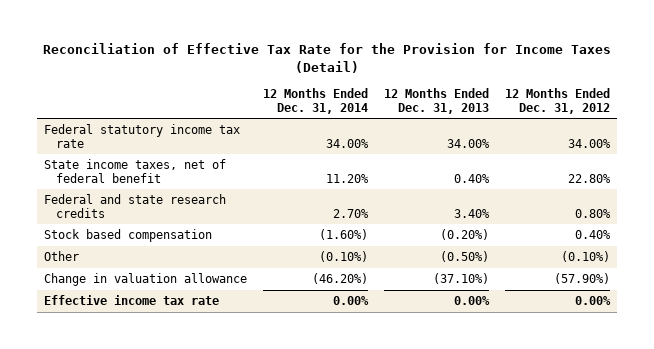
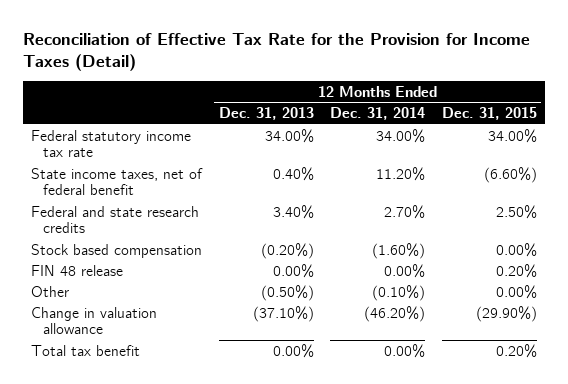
[504,87,610,114] 12 Months Ended Dec. 31, 2012 -> none
none -> [441,107,537,121] Dec. 31, 2015
none -> [30,264,123,276] FIN 48 release
[44,294,220,305] Effective income tax rate -> [30,344,140,356] Total tax benefit

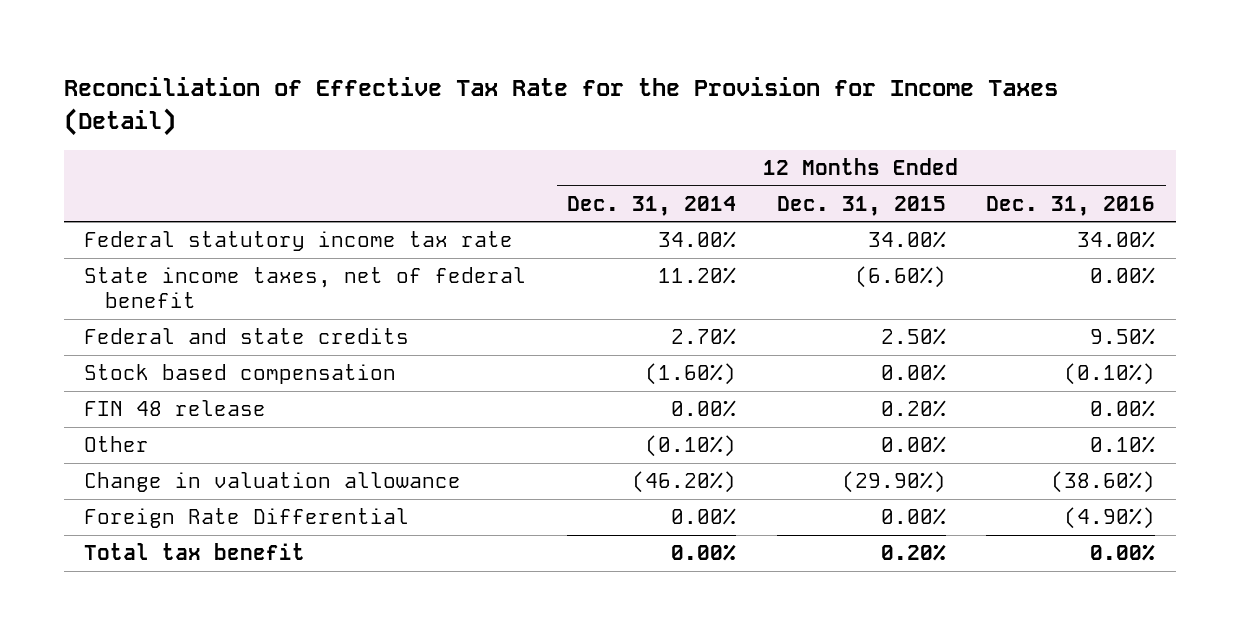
[218,107,314,121] Dec. 31, 2013 -> none
none -> [986,195,1156,216] Dec. 31, 2016
[30,205,199,234] Federal and state research credits -> [83,328,409,345] Federal and state credits
none -> [83,508,409,529] Foreign Rate Differential

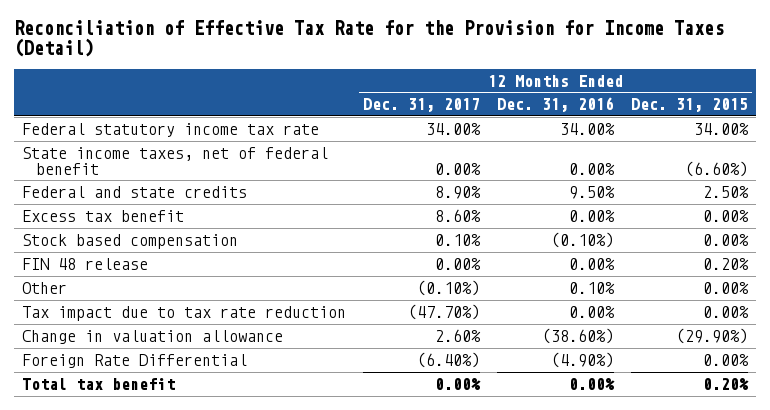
[566,195,736,216] Dec. 31, 2014 -> none
none -> [363,98,481,113] Dec. 31, 2017
none -> [22,209,185,222] Excess tax benefit
none -> [22,305,347,321] Tax impact due to tax rate reduction

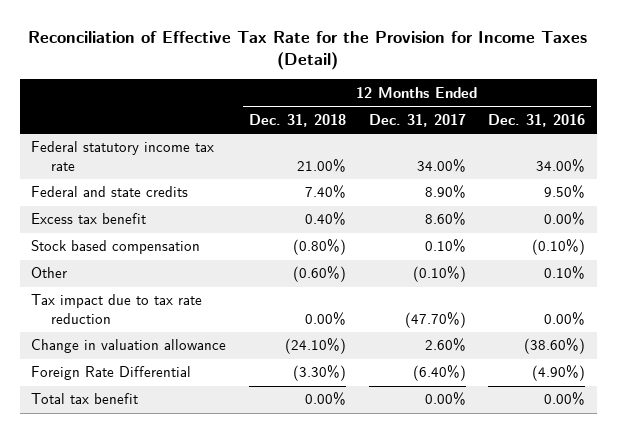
[630,98,748,113] Dec. 31, 2015 -> none
none -> [249,113,347,127] Dec. 31, 2018
[22,146,329,175] State income taxes, net of federal benefit -> none
[22,257,149,270] FIN 48 release -> none

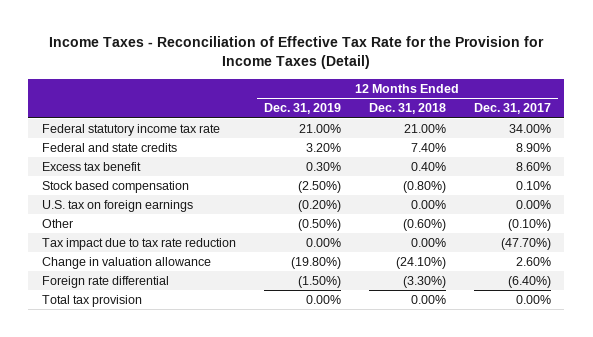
[28,30,588,70] Reconciliation of Effective Tax Rate for the Provision for Income Taxes (Detail) -> [49,36,545,70] Income Taxes - Reconciliation of Effective Tax Rate for the Provision for Income Taxes (Detail)
[488,113,586,127] Dec. 31, 2016 -> none
none -> [263,103,341,115] Dec. 31, 2019
none -> [42,199,194,212] U.S. tax on foreign earnings
[31,366,192,381] Foreign Rate Differential -> [42,275,170,288] Foreign rate differential
[31,393,139,405] Total tax benefit -> [42,294,143,307] Total tax provision

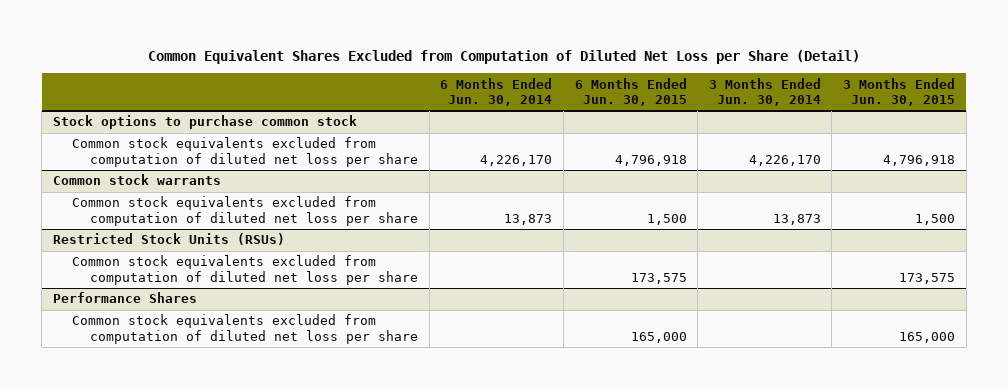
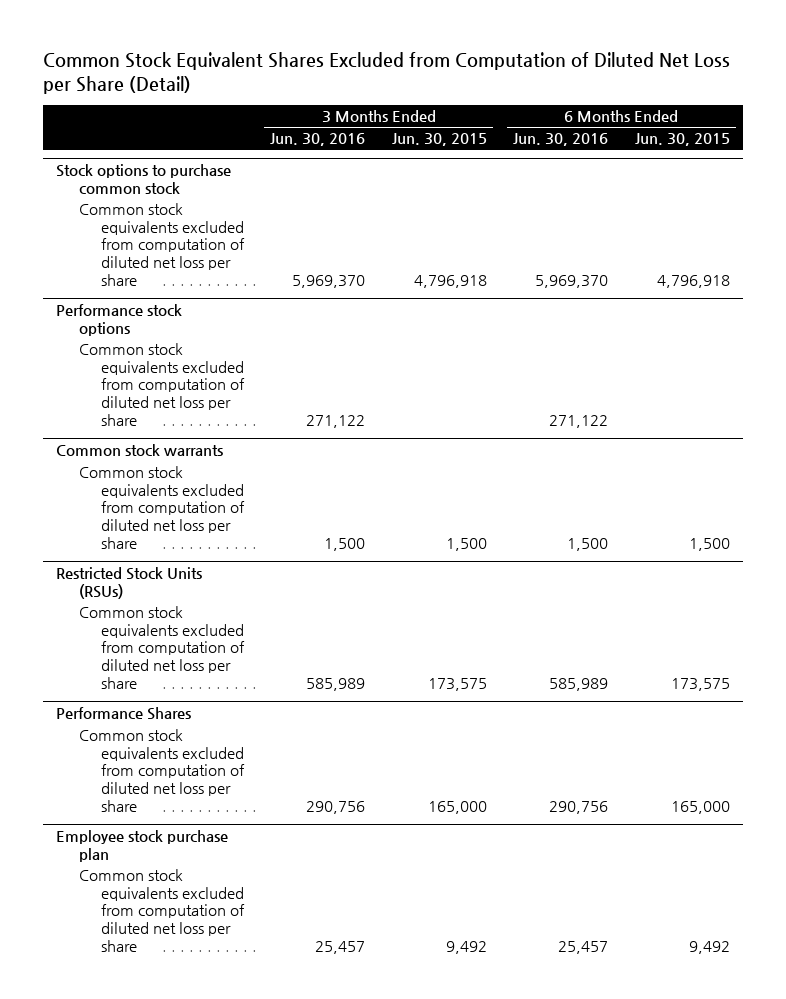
[147,49,860,64] Common Equivalent Shares Excluded from Computation of Diluted Net Loss per Share (Detail) -> [42,52,730,94] Common Stock Equivalent Shares Excluded from Computation of Diluted Net Loss per Share (Detail)
[440,77,553,106] 6 Months Ended Jun. 30, 2014 -> none
[708,77,821,106] 3 Months Ended Jun. 30, 2014 -> none
none -> [270,133,366,147] Jun. 30, 2016
none -> [513,133,609,147] Jun. 30, 2016
none -> [56,304,183,336] Performance stock options
none -> [78,343,245,426] Common stock equivalents excluded from computation of diluted net loss per share
none -> [56,830,229,862] Employee stock purchase plan
none -> [78,869,245,952] Common stock equivalents excluded from computation of diluted net loss per share

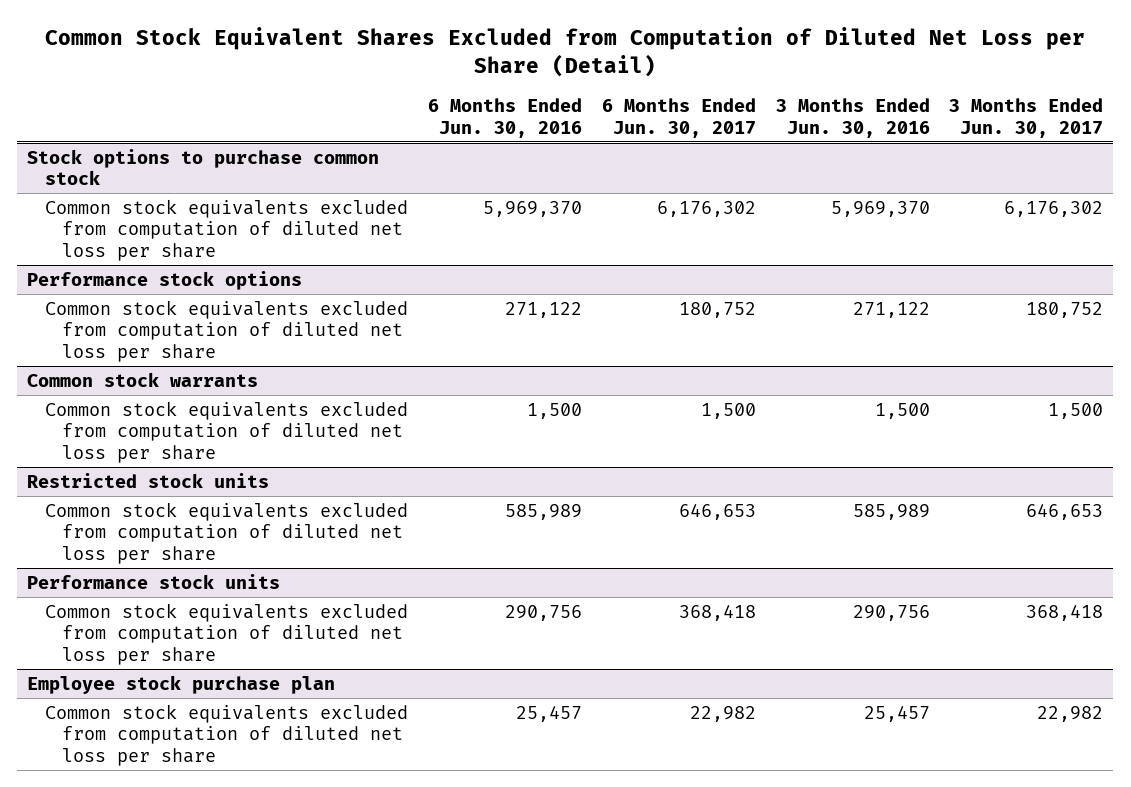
[391,133,487,147] Jun. 30, 2015 -> none
[634,133,730,147] Jun. 30, 2015 -> none
none -> [601,98,756,138] 6 Months Ended Jun. 30, 2017
none -> [949,98,1104,138] 3 Months Ended Jun. 30, 2017
[56,567,203,599] Restricted Stock Units (RSUs) -> [27,472,270,488] Restricted stock units
[56,707,192,721] Performance Shares -> [27,573,281,589] Performance stock units

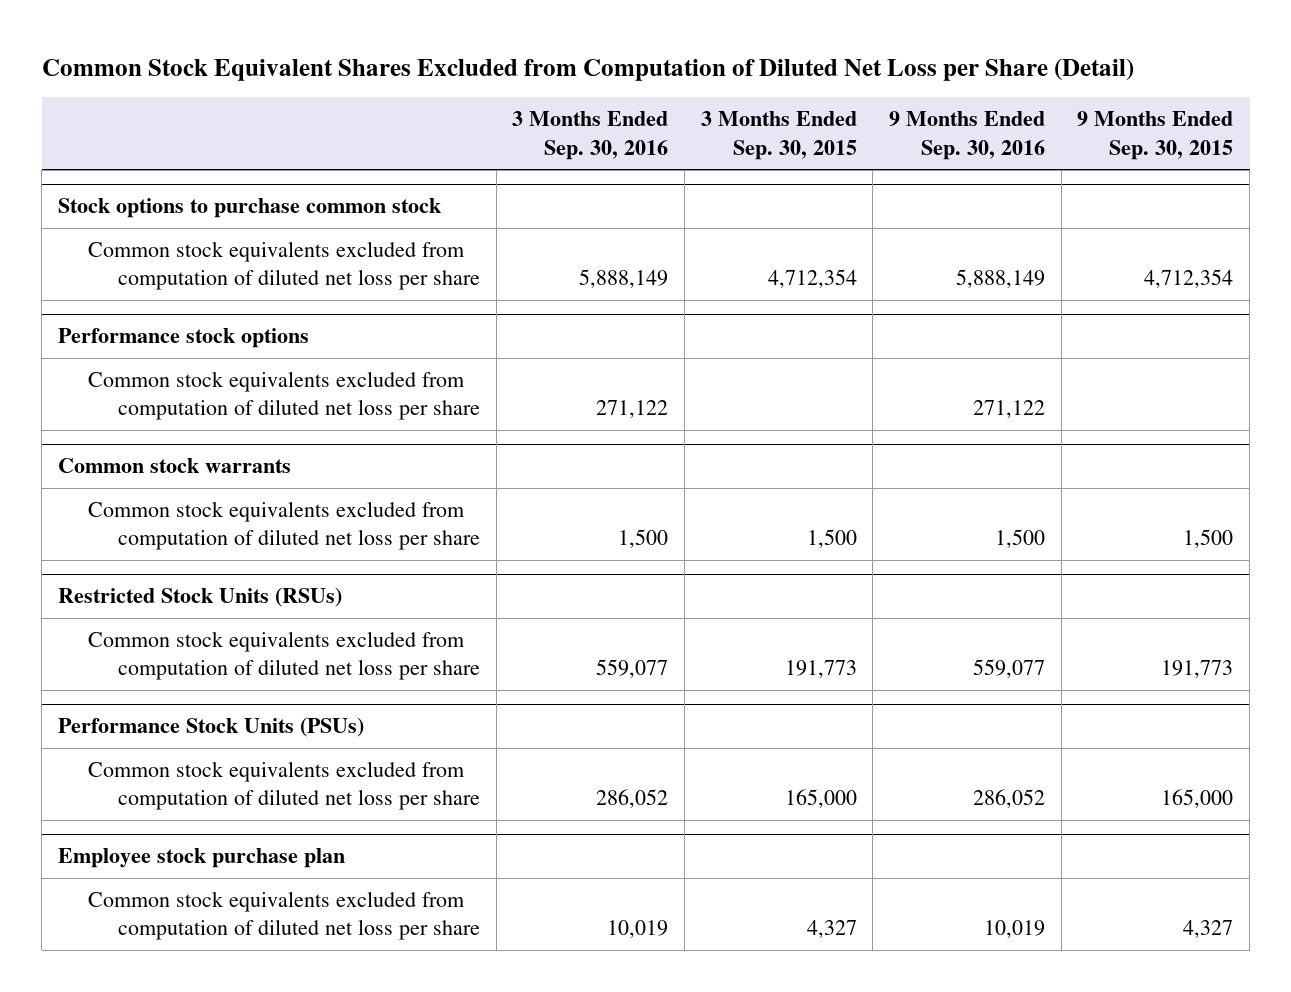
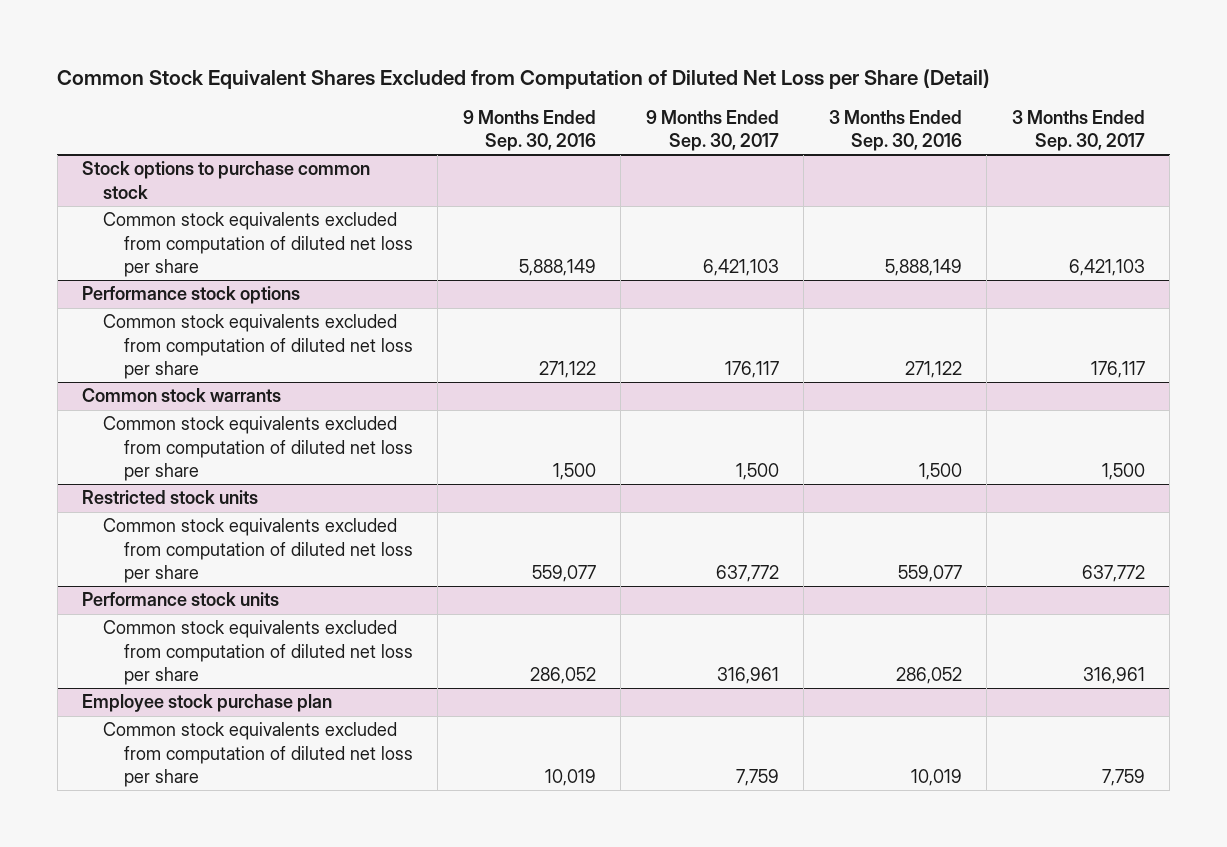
[700,111,857,160] 3 Months Ended Sep. 30, 2015 -> none
[1077,111,1234,160] 9 Months Ended Sep. 30, 2015 -> none
none -> [645,109,779,151] 9 Months Ended Sep. 30, 2017
none -> [1011,109,1145,151] 3 Months Ended Sep. 30, 2017
[57,587,342,608] Restricted Stock Units (RSUs) -> [82,490,259,505] Restricted stock units
[57,717,364,738] Performance Stock Units (PSUs) -> [82,592,280,607] Performance stock units

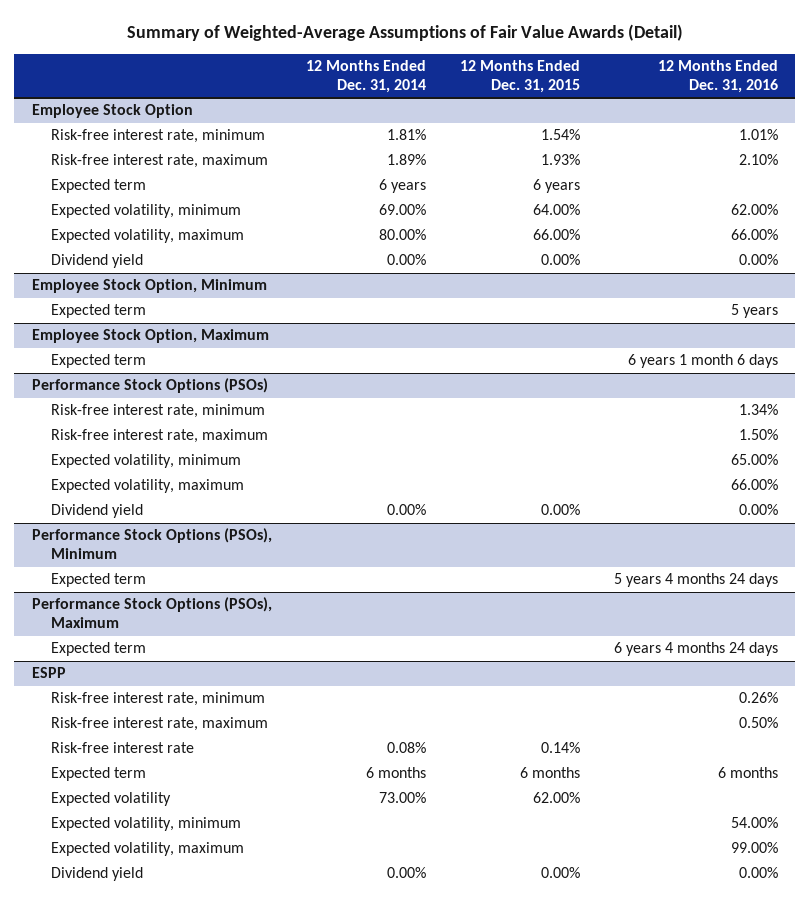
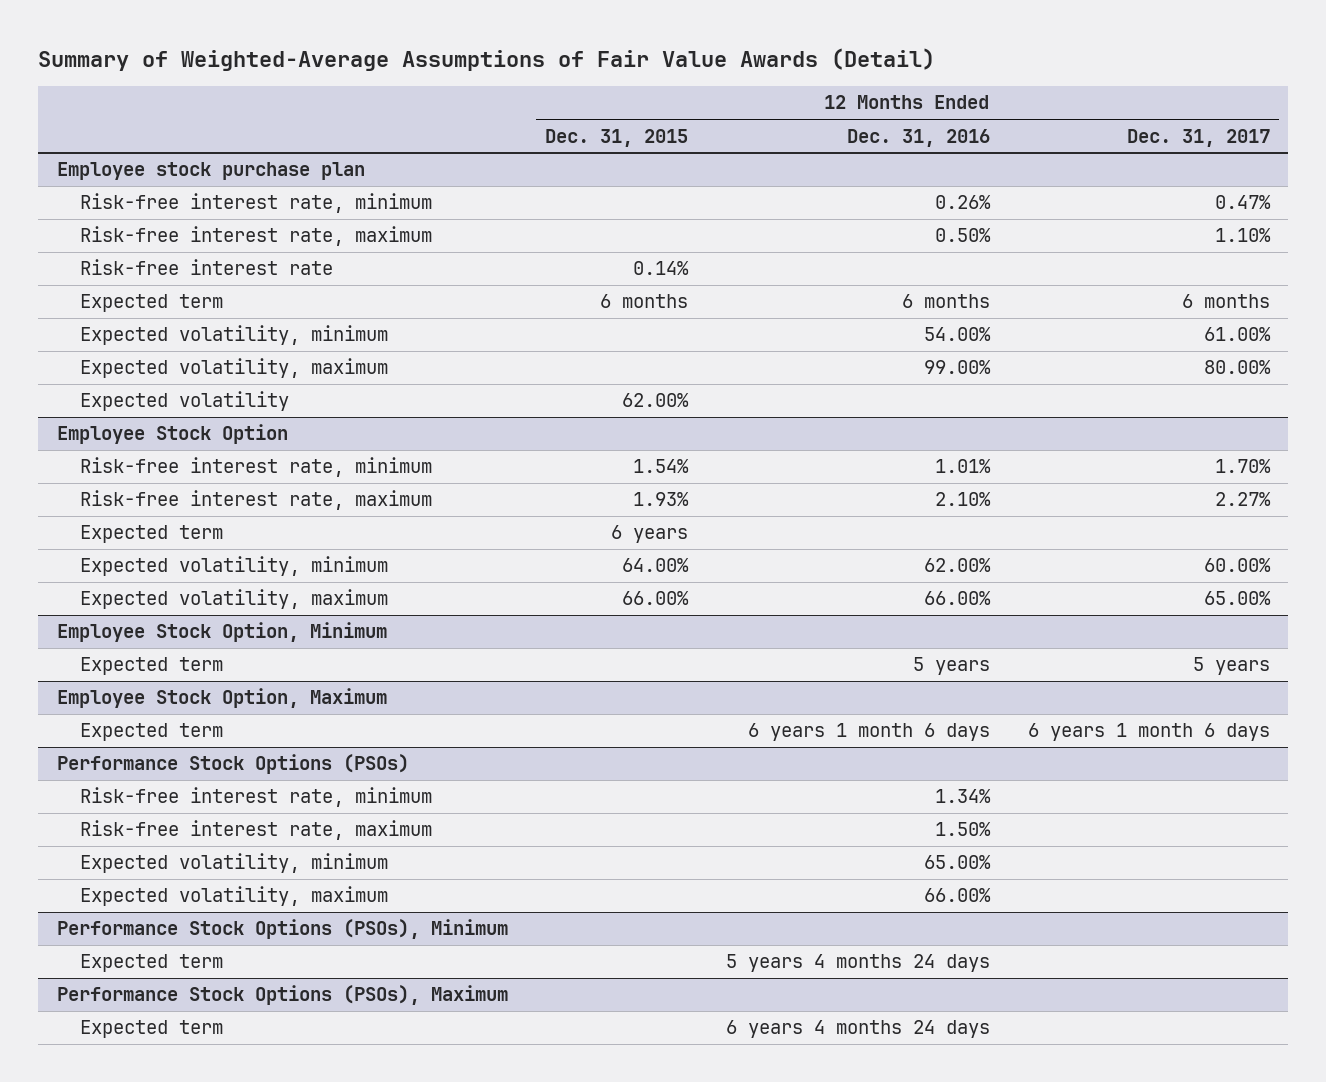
[305,60,426,94] 12 Months Ended Dec. 31, 2014 -> none
none -> [1126,128,1270,147] Dec. 31, 2017
none -> [56,162,365,181] Employee stock purchase plan
none -> [79,193,432,214] Risk-free interest rate, minimum
none -> [79,226,432,247] Risk-free interest rate, maximum
none -> [79,259,333,276] Risk-free interest rate
none -> [79,294,223,313] Expected term
none -> [79,325,388,346] Expected volatility, minimum
none -> [79,358,388,379] Expected volatility, maximum
none -> [79,391,289,412] Expected volatility
[51,254,144,269] Dividend yield -> none
[51,504,144,519] Dividend yield -> none
[31,667,66,679] ESPP -> none
[51,692,266,707] Risk-free interest rate, minimum -> none
[51,717,269,732] Risk-free interest rate, maximum -> none
[51,742,195,754] Risk-free interest rate -> none
[51,767,147,782] Expected term -> none
[51,792,172,807] Expected volatility -> none
[51,817,242,832] Expected volatility, minimum -> none
[51,842,245,857] Expected volatility, maximum -> none
[51,867,144,882] Dividend yield -> none

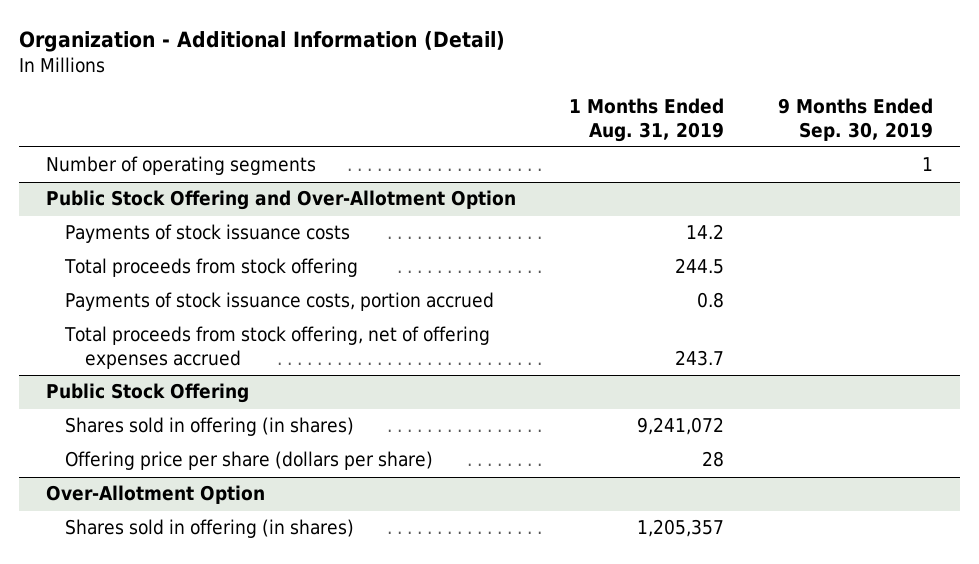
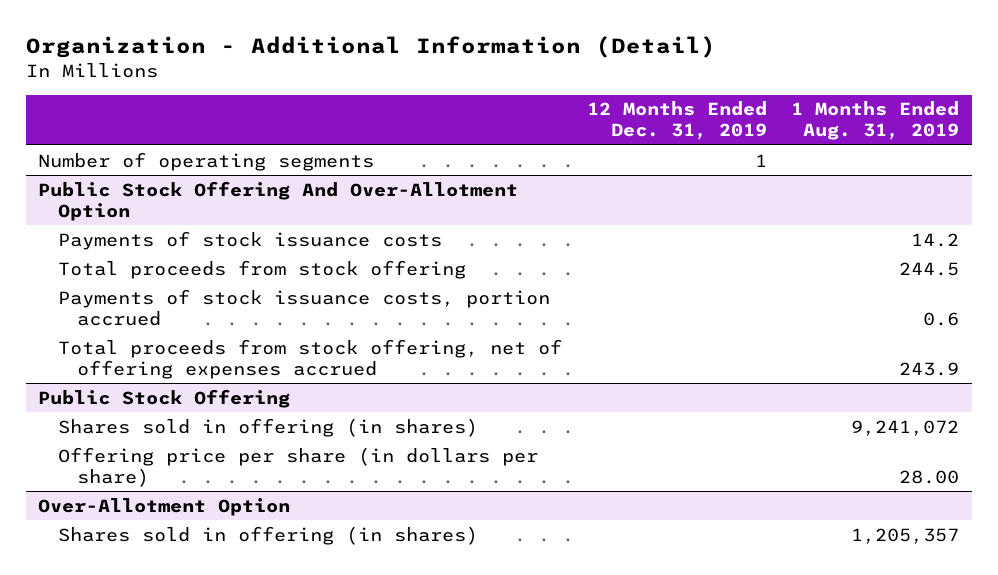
[777,98,933,141] 9 Months Ended Sep. 30, 2019 -> none
none -> [586,101,767,141] 12 Months Ended Dec. 31, 2019
[45,190,516,211] Public Stock Offering and Over-Allotment Option -> [38,180,519,221] Public Stock Offering And Over-Allotment Option
[697,292,725,309] 0.8 -> [923,311,960,326] 0.6
[675,349,725,366] 243.7 -> [899,361,960,376] 243.9
[65,451,434,471] Offering price per share (dollars per share) -> [57,446,538,487] Offering price per share (in dollars per share)
[702,451,725,468] 28 -> [899,469,960,484] 28.00

